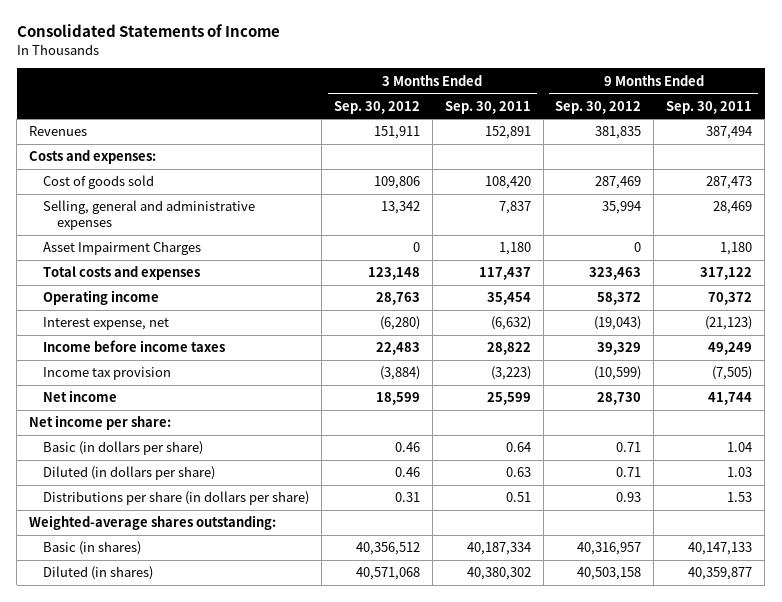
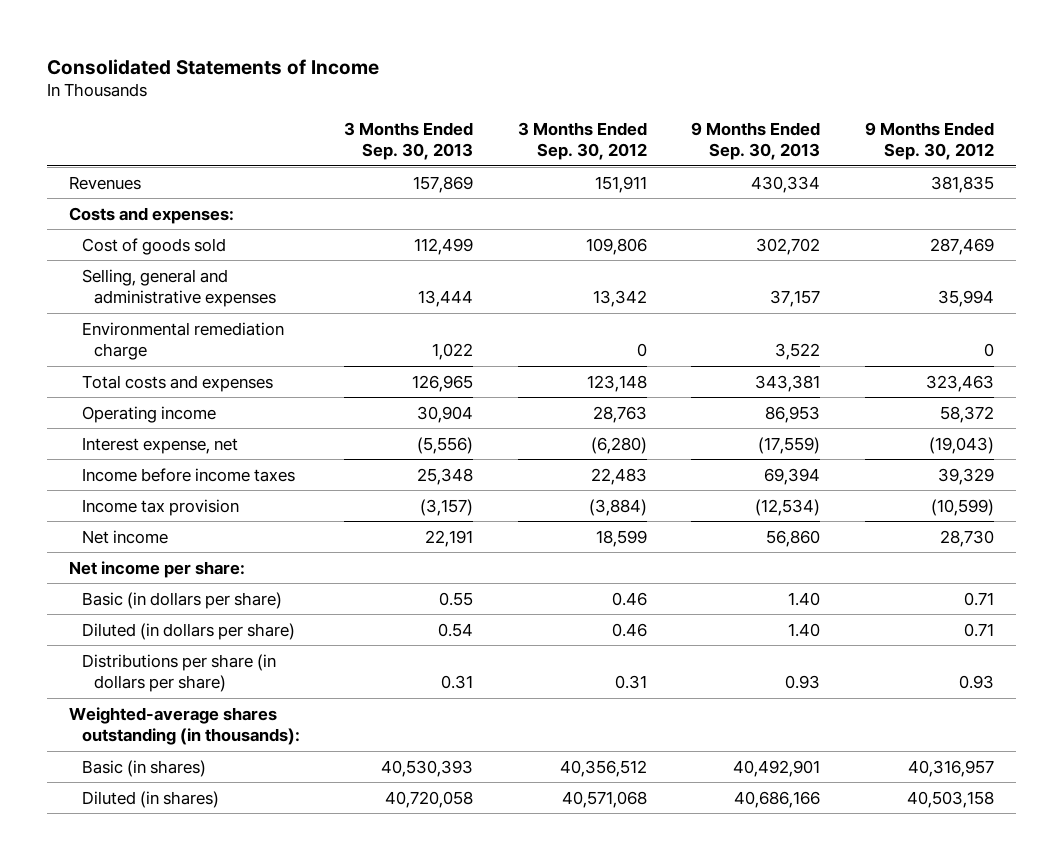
[444,100,531,114] Sep. 30, 2011 -> none
[666,100,753,114] Sep. 30, 2011 -> none
none -> [344,122,474,161] 3 Months Ended Sep. 30, 2013
none -> [691,122,821,161] 9 Months Ended Sep. 30, 2013
[43,241,202,256] Asset Impairment Charges -> none
none -> [81,321,284,360] Environmental remediation charge
[29,515,277,531] Weighted-average shares outstanding: -> [69,706,300,745] Weighted-average shares outstanding (in thousands):

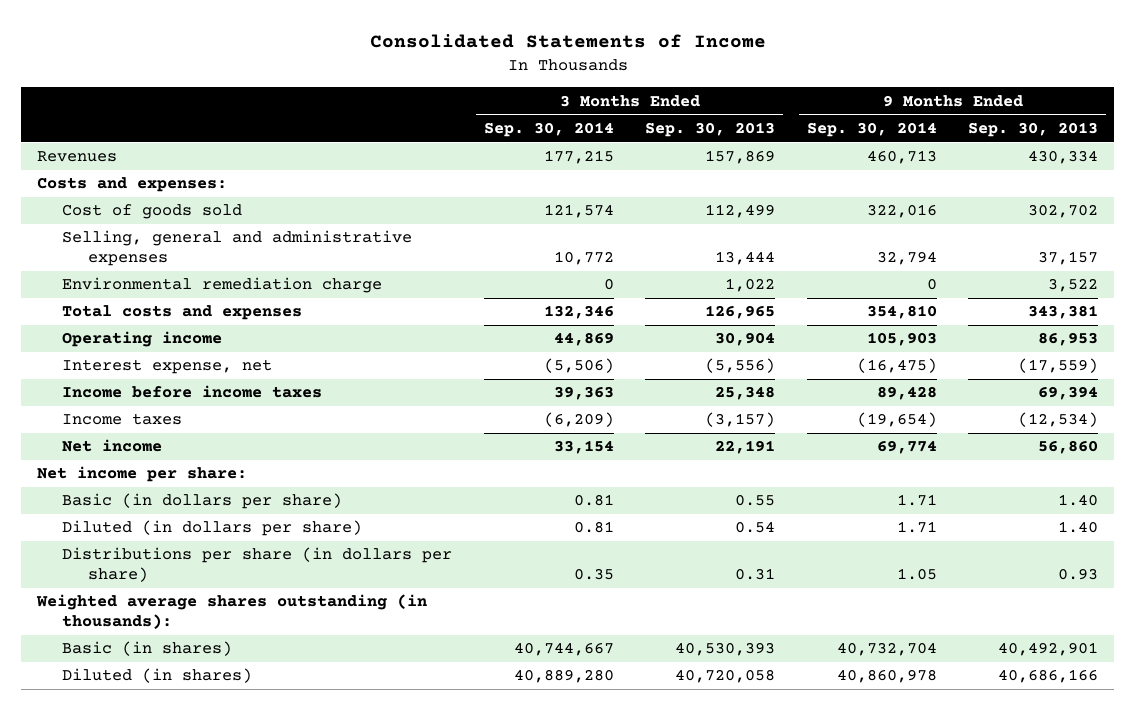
[517,122,647,161] 3 Months Ended Sep. 30, 2012 -> none
[864,122,994,161] 9 Months Ended Sep. 30, 2012 -> none
none -> [483,121,614,137] Sep. 30, 2014
none -> [806,121,937,137] Sep. 30, 2014
[81,498,239,516] Income tax provision -> [62,413,183,426] Income taxes
[69,706,300,745] Weighted-average shares outstanding (in thousands): -> [35,594,427,630] Weighted average shares outstanding (in thousands):

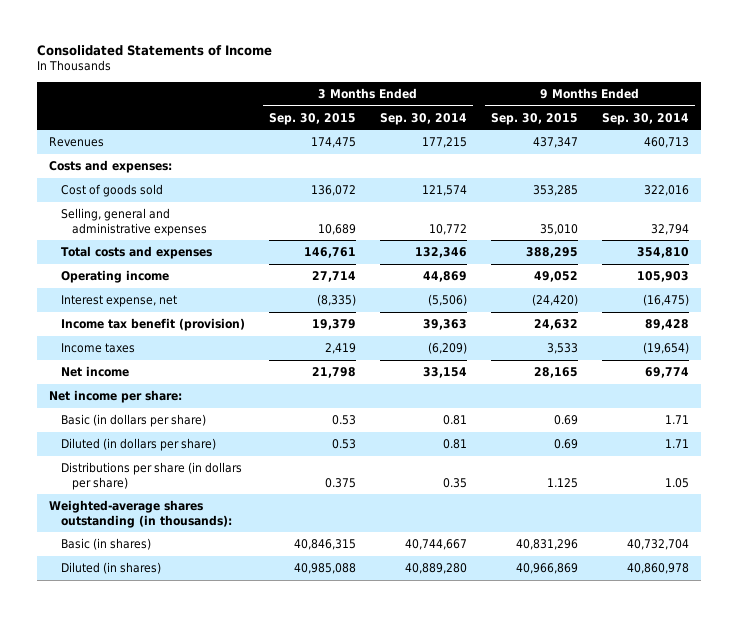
[645,121,776,137] Sep. 30, 2013 -> none
[968,121,1099,137] Sep. 30, 2013 -> none
none -> [268,112,356,125] Sep. 30, 2015
none -> [491,112,579,125] Sep. 30, 2015
[62,277,383,294] Environmental remediation charge -> none
[62,385,323,399] Income before income taxes -> [60,318,245,332] Income tax benefit (provision)
[35,594,427,630] Weighted average shares outstanding (in thousands): -> [49,500,232,528] Weighted-average shares outstanding (in thousands):

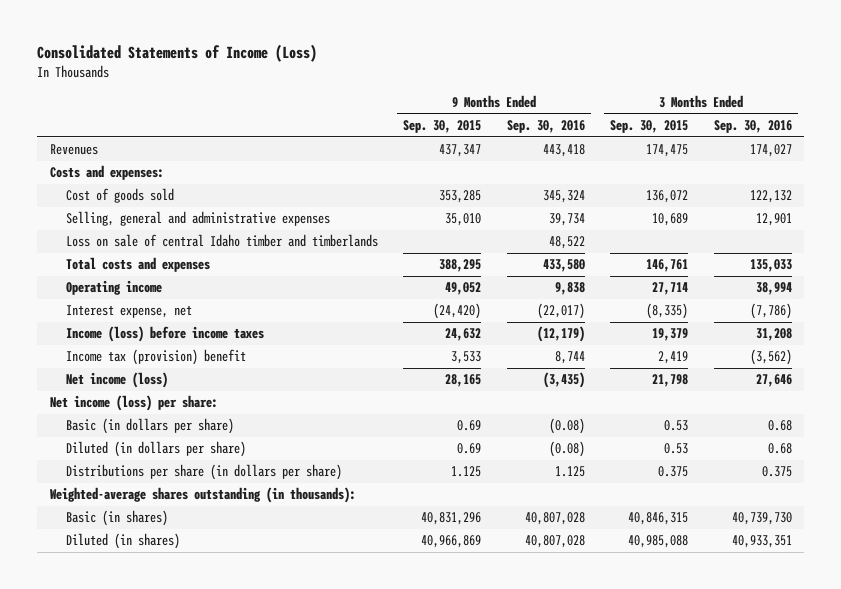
[36,44,272,56] Consolidated Statements of Income -> [36,44,317,63] Consolidated Statements of Income (Loss)
[379,112,467,125] Sep. 30, 2014 -> none
[602,112,690,125] Sep. 30, 2014 -> none
none -> [506,120,585,134] Sep. 30, 2016
none -> [713,120,792,134] Sep. 30, 2016
none -> [65,234,378,248] Loss on sale of central Idaho timber and timberlands
[60,318,245,332] Income tax benefit (provision) -> [65,326,264,343] Income (loss) before income taxes
[60,343,135,354] Income taxes -> [65,349,246,366] Income tax (provision) benefit
[60,366,129,378] Net income -> [65,372,168,389] Net income (loss)
[49,390,183,404] Net income per share: -> [49,395,218,412] Net income (loss) per share:

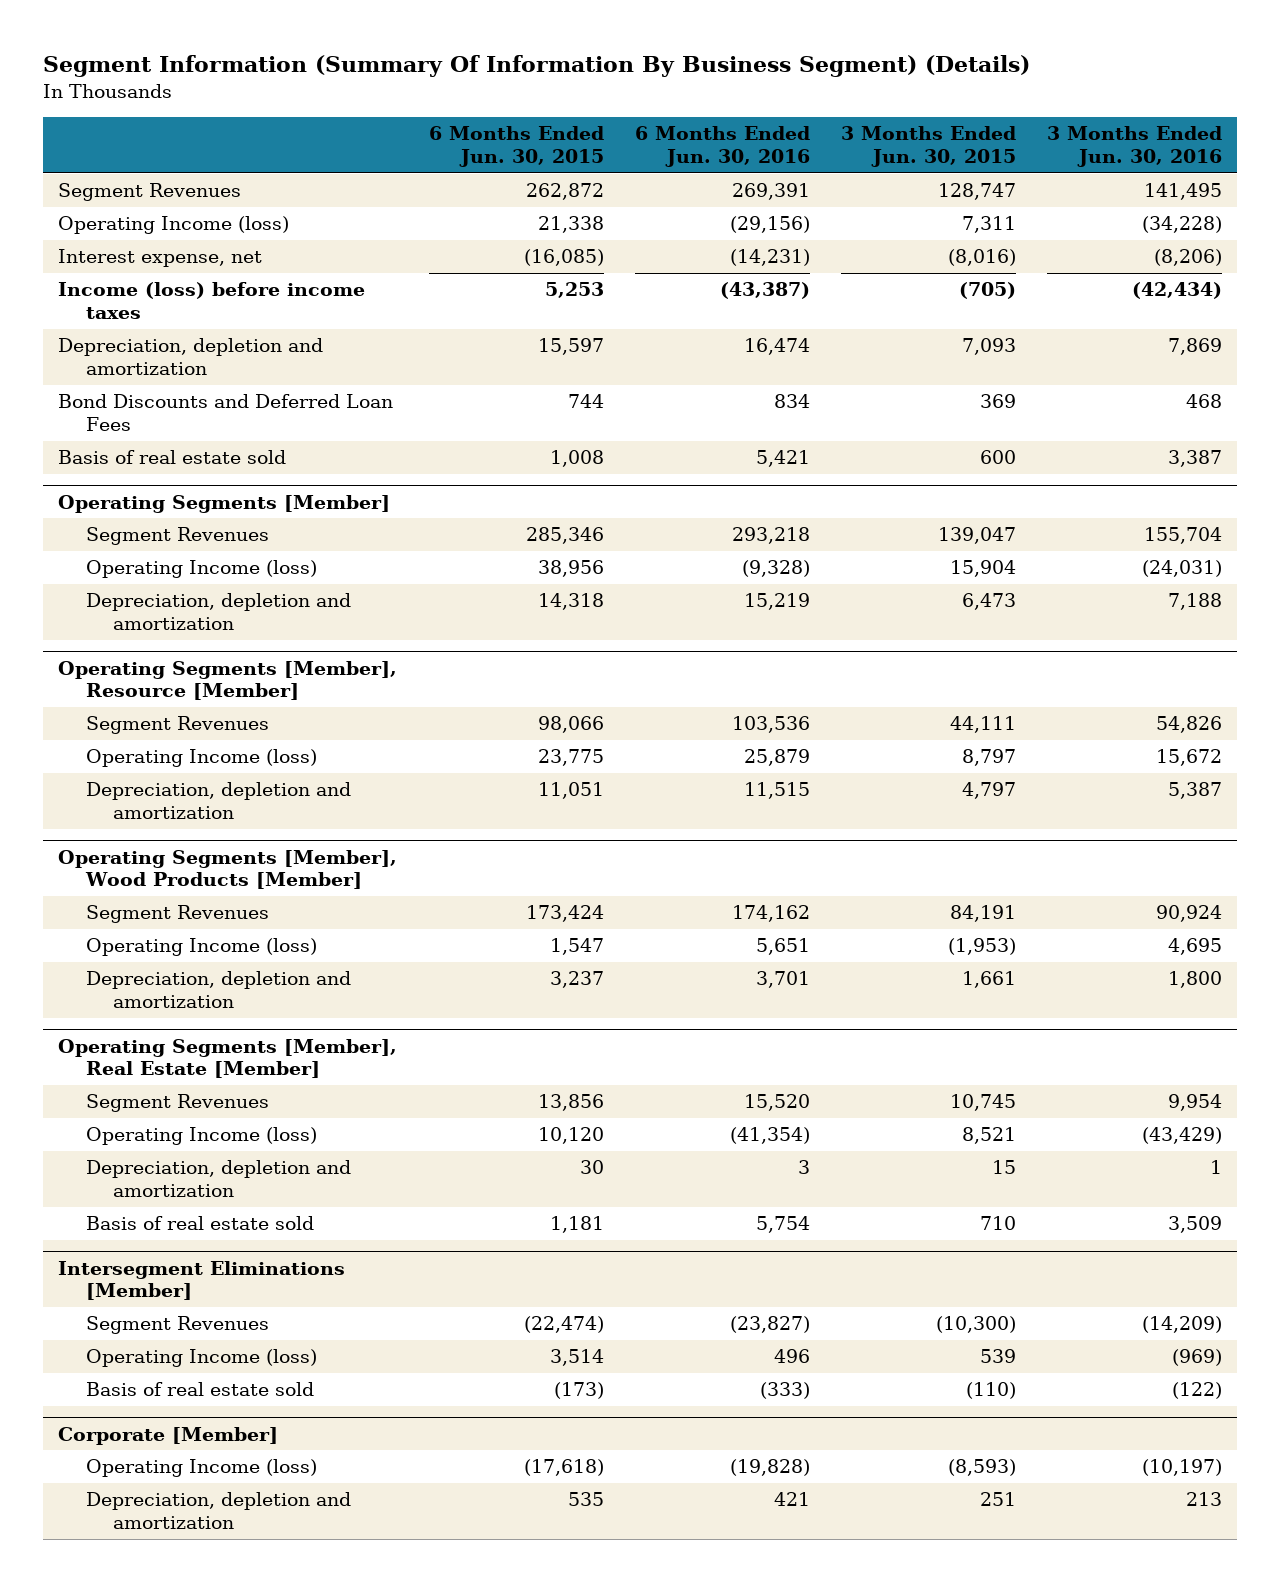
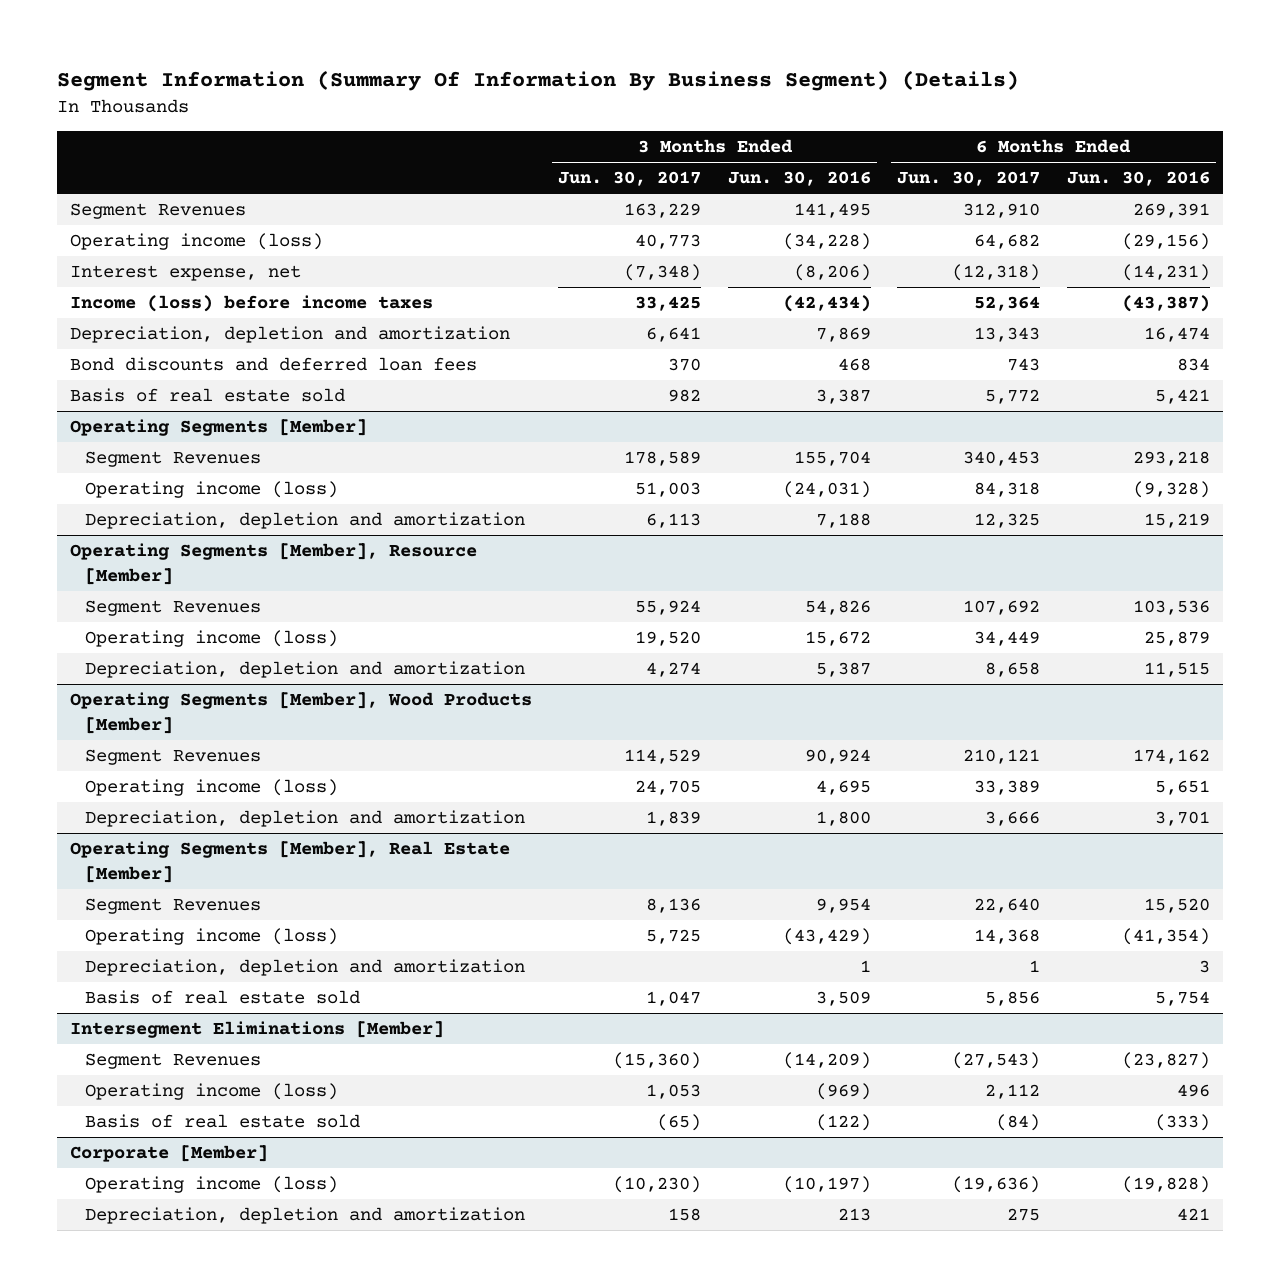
[428,126,604,167] 6 Months Ended Jun. 30, 2015 -> none
[840,126,1016,167] 3 Months Ended Jun. 30, 2015 -> none
none -> [558,171,702,187] Jun. 30, 2017
none -> [897,171,1041,187] Jun. 30, 2017
[58,216,290,235] Operating Income (loss) -> [69,233,323,251] Operating income (loss)
[58,394,394,432] Bond Discounts and Deferred Loan Fees -> [69,357,477,372] Bond discounts and deferred loan fees
[85,560,317,579] Operating Income (loss) -> [85,481,339,499] Operating income (loss)
[85,749,317,768] Operating Income (loss) -> [85,630,339,648] Operating income (loss)
[85,938,317,957] Operating Income (loss) -> [85,779,339,797] Operating income (loss)
[85,1127,317,1146] Operating Income (loss) -> [85,928,339,946] Operating income (loss)
[85,1349,317,1368] Operating Income (loss) -> [85,1083,339,1101] Operating income (loss)
[85,1459,317,1478] Operating Income (loss) -> [85,1176,339,1194] Operating income (loss)

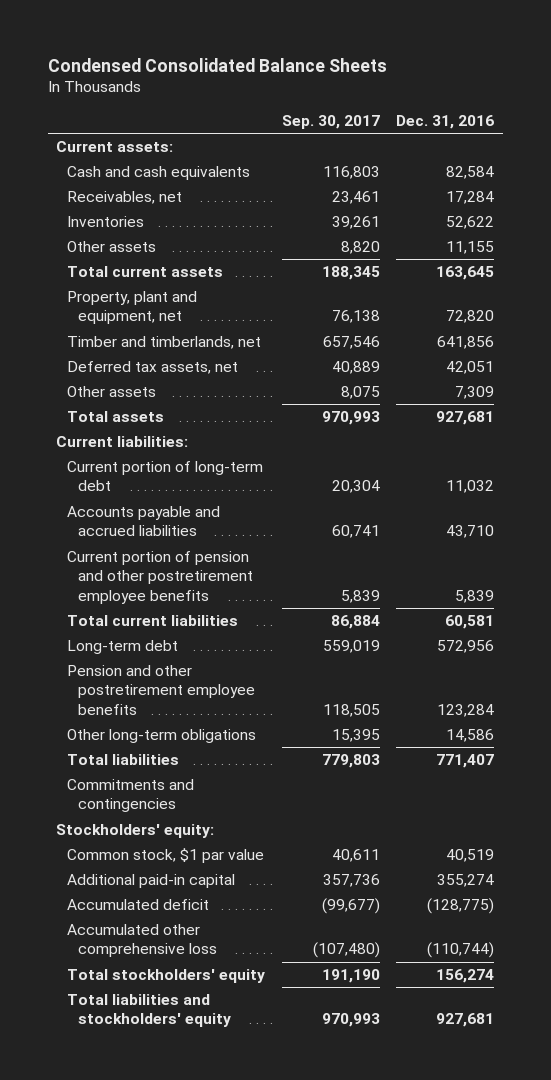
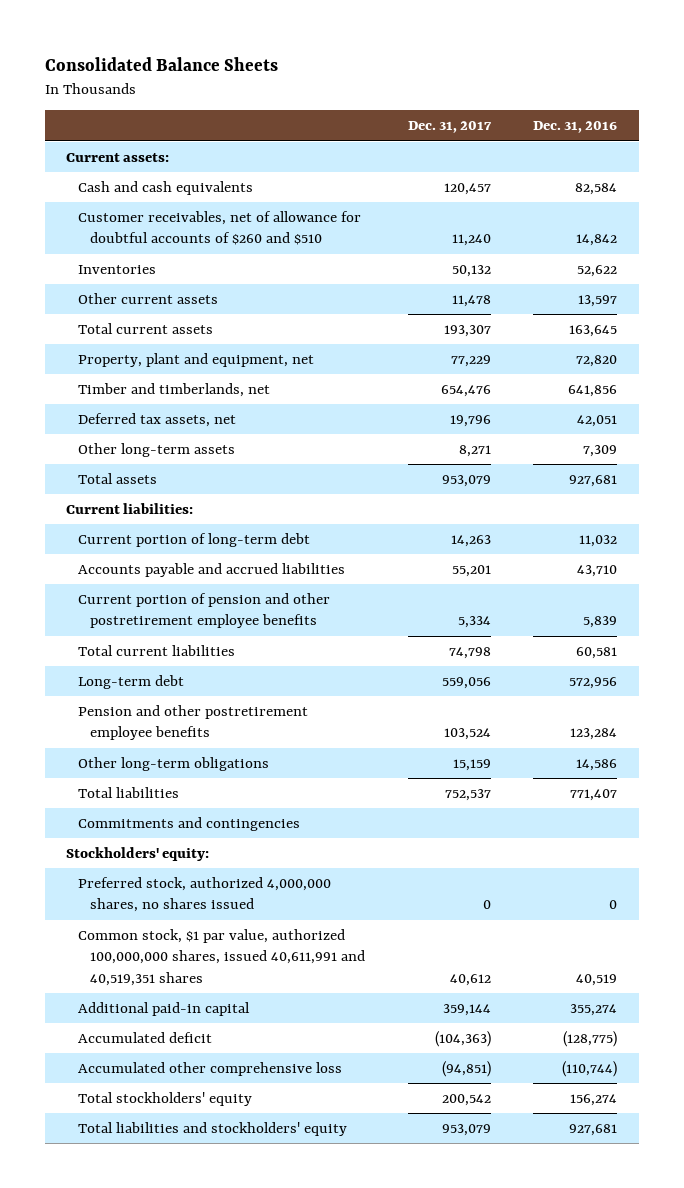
[47,57,387,72] Condensed Consolidated Balance Sheets -> [44,56,278,71] Consolidated Balance Sheets
[281,114,380,129] Sep. 30, 2017 -> none
none -> [407,121,492,134] Dec. 31, 2017
[67,191,183,205] Receivables, net -> none
none -> [78,210,362,246] Customer receivables, net of allowance for doubtful accounts of $260 and $510
[67,241,157,253] Other assets -> [78,292,219,304] Other current assets
[446,241,495,255] 11,155 -> [578,294,618,307] 13,597
[67,386,157,398] Other assets -> [78,442,236,457] Other long-term assets
none -> [78,876,332,913] Preferred stock, authorized 4,000,000 shares, no shares issued
[67,848,265,864] Common stock, $1 par value -> [78,928,366,986] Common stock, $1 par value, authorized 100,000,000 shares, issued 40,611,991 and 40,519,351 shares

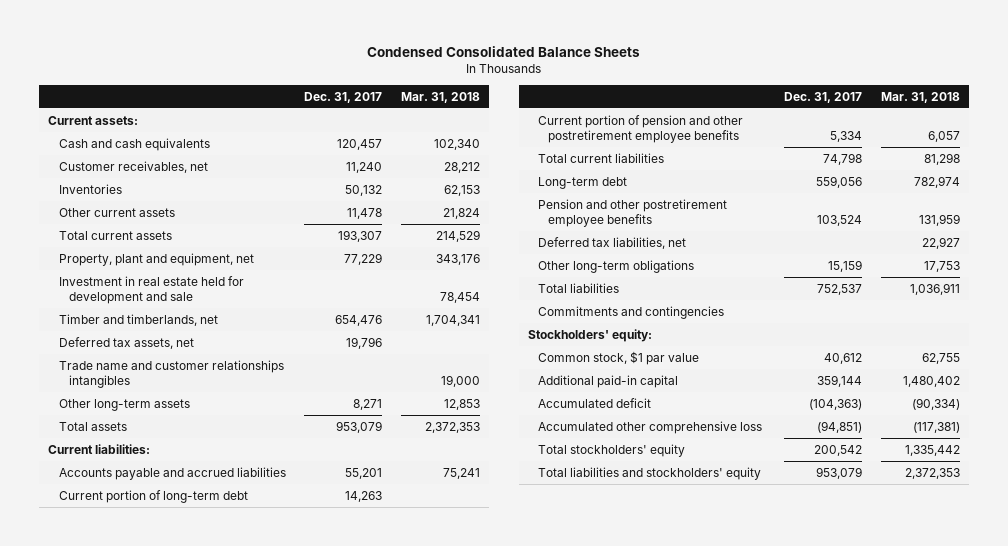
[44,56,278,71] Consolidated Balance Sheets -> [367,46,641,58] Condensed Consolidated Balance Sheets
[533,121,618,134] Dec. 31, 2016 -> none
none -> [400,91,480,103] Mar. 31, 2018
[78,210,362,246] Customer receivables, net of allowance for doubtful accounts of $260 and $510 -> [58,160,208,173] Customer receivables, net
none -> [58,275,244,304] Investment in real estate held for development and sale
none -> [58,359,284,388] Trade name and customer relationships intangibles
[78,532,311,547] Current portion of long-term debt -> [58,489,248,503] Current portion of long-term debt
none -> [538,236,687,249] Deferred tax liabilities, net
[78,876,332,913] Preferred stock, authorized 4,000,000 shares, no shares issued -> none
[78,928,366,986] Common stock, $1 par value, authorized 100,000,000 shares, issued 40,611,991 and 40,519,351 shares -> [538,350,700,365] Common stock, $1 par value

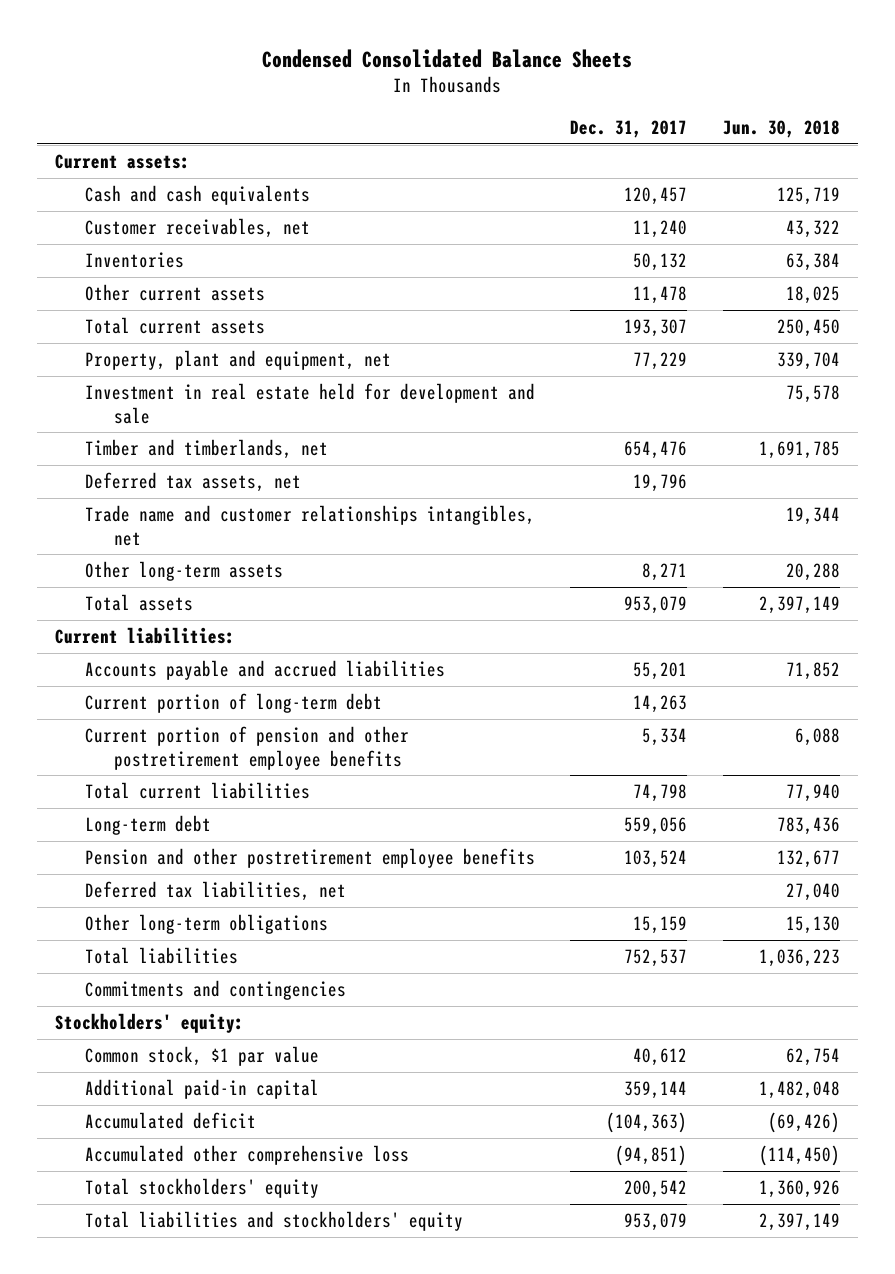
[400,91,480,103] Mar. 31, 2018 -> none
none -> [722,120,840,139] Jun. 30, 2018
[58,359,284,388] Trade name and customer relationships intangibles -> [84,505,535,546] Trade name and customer relationships intangibles, net

